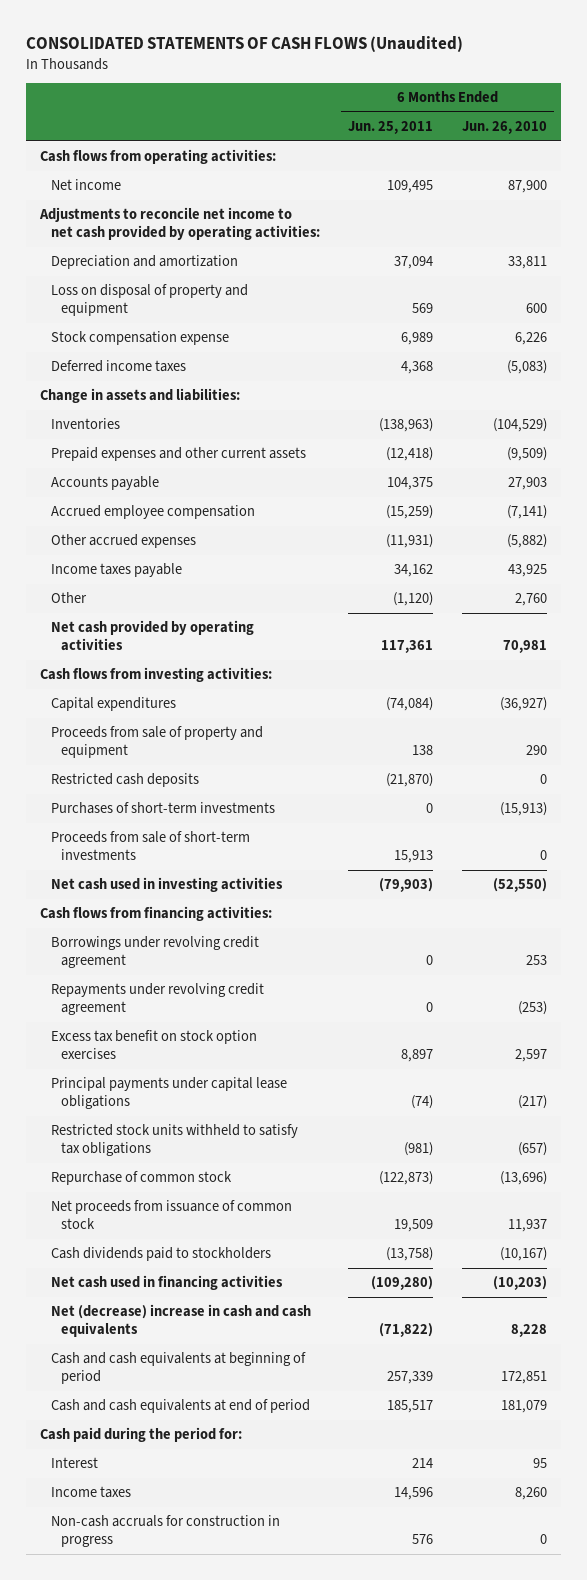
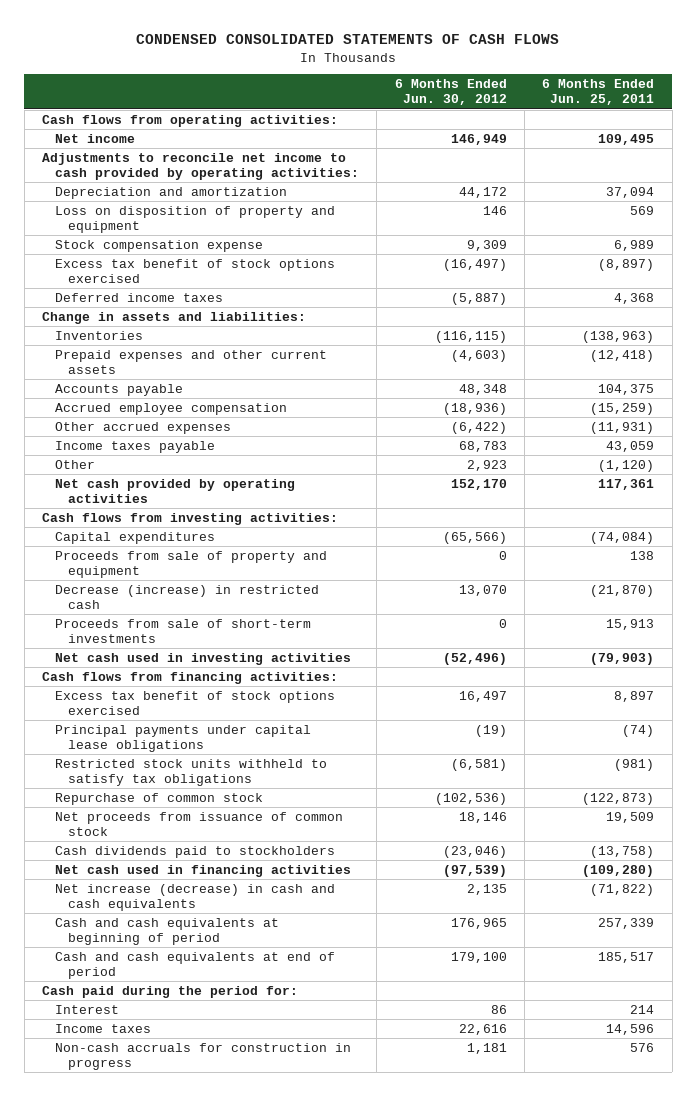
[26,35,464,52] CONSOLIDATED STATEMENTS OF CASH FLOWS (Unaudited) -> [136,34,560,45] CONDENSED CONSOLIDATED STATEMENTS OF CASH FLOWS
[462,121,548,135] Jun. 26, 2010 -> none
none -> [394,79,507,106] 6 Months Ended Jun. 30, 2012
[39,207,320,241] Adjustments to reconcile net income to net cash provided by operating activities: -> [42,152,359,180] Adjustments to reconcile net income to cash provided by operating activities:
[50,284,248,317] Loss on disposal of property and equipment -> [54,205,335,233] Loss on disposition of property and equipment
none -> [54,258,335,283] Excess tax benefit of stock options exercised
[394,564,434,578] 34,162 -> [606,440,655,452] 43,059
[50,802,275,815] Purchases of short-term investments -> none
[50,773,199,788] Restricted cash deposits -> [54,584,319,609] Decrease (increase) in restricted cash
[50,936,259,969] Borrowings under revolving credit agreement -> none
[50,983,264,1016] Repayments under revolving credit agreement -> none
[50,1030,257,1060] Excess tax benefit on stock option exercises -> [54,690,335,715] Excess tax benefit of stock options exercised
[50,1304,311,1338] Net (decrease) increase in cash and cash equivalents -> [54,883,335,911] Net increase (decrease) in cash and cash equivalents

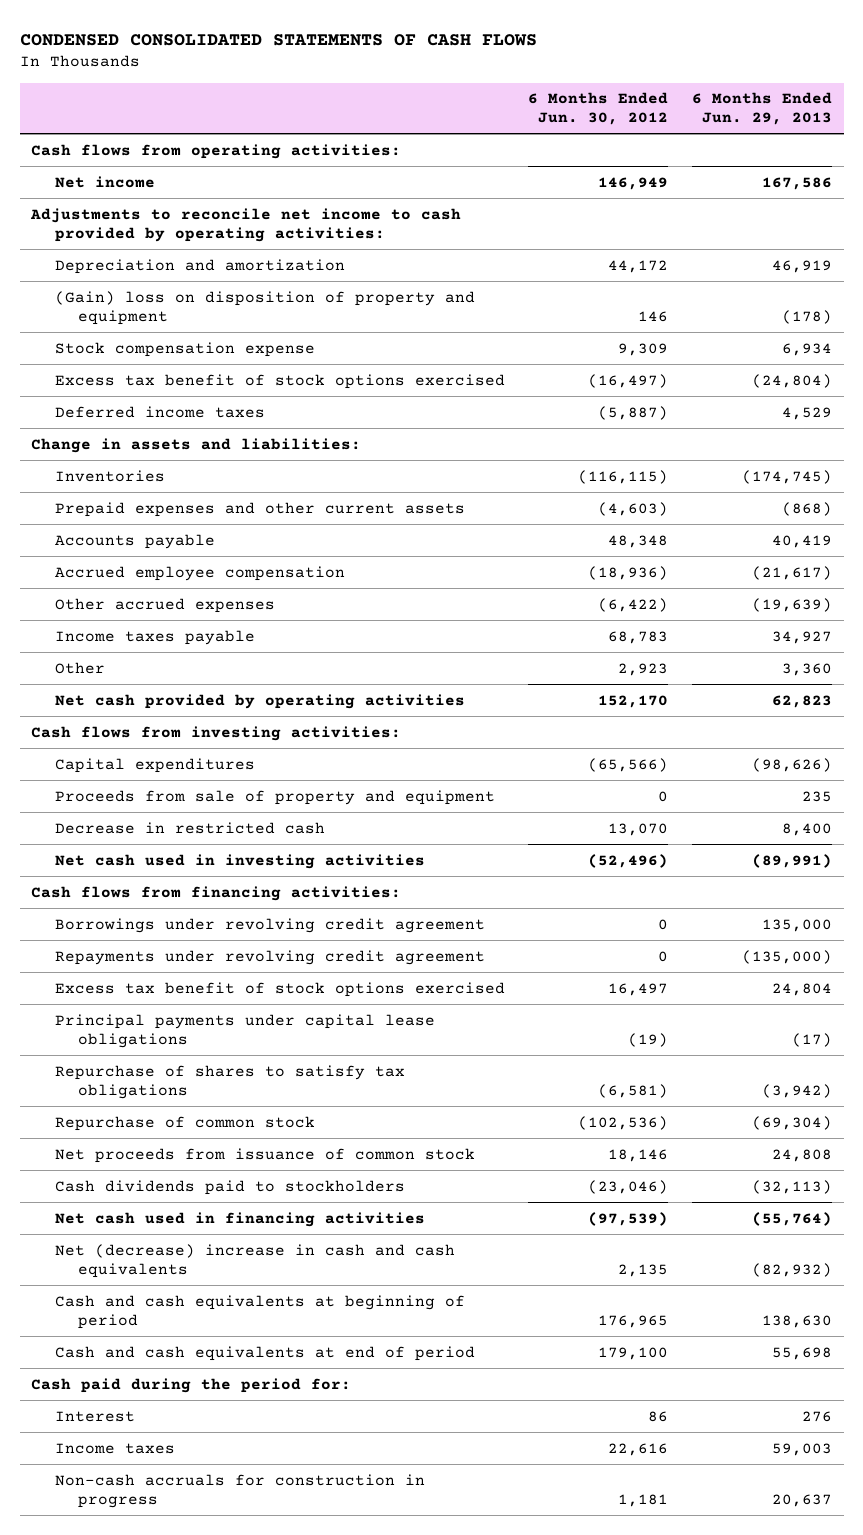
[542,79,655,106] 6 Months Ended Jun. 25, 2011 -> none
none -> [692,92,833,126] 6 Months Ended Jun. 29, 2013
[54,205,335,233] Loss on disposition of property and equipment -> [54,290,475,325] (Gain) loss on disposition of property and equipment
[54,618,311,643] Proceeds from sale of short-term investments -> none
[54,584,319,609] Decrease (increase) in restricted cash -> [54,821,325,834] Decrease in restricted cash
none -> [54,917,485,933] Borrowings under revolving credit agreement
none -> [54,949,485,965] Repayments under revolving credit agreement
[54,758,327,786] Restricted stock units withheld to satisfy tax obligations -> [54,1064,405,1099] Repurchase of shares to satisfy tax obligations
[54,883,335,911] Net increase (decrease) in cash and cash equivalents -> [54,1243,455,1278] Net (decrease) increase in cash and cash equivalents

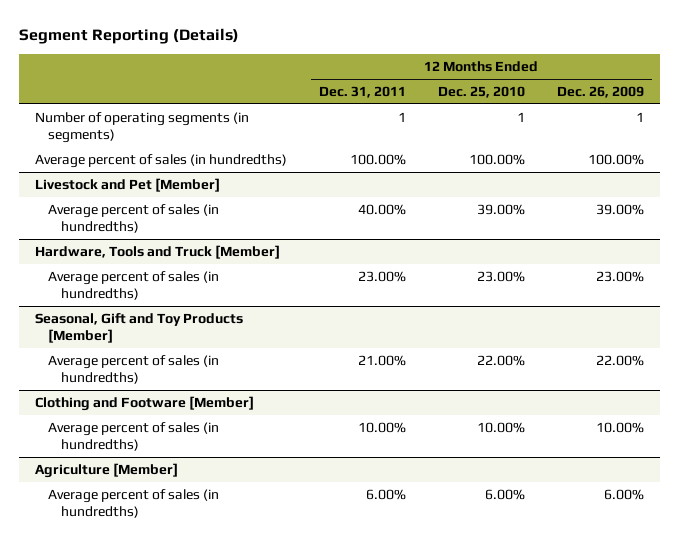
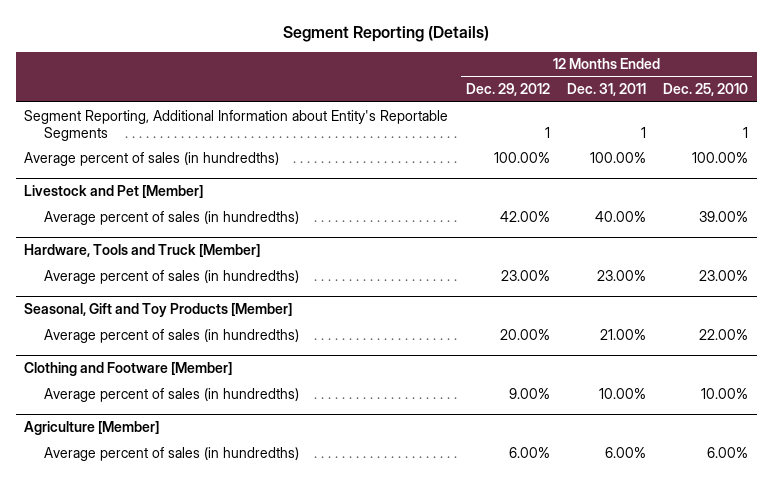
[556,85,644,98] Dec. 26, 2009 -> none
none -> [465,83,550,97] Dec. 29, 2012
[34,111,249,144] Number of operating segments (in segments) -> [24,109,449,141] Segment Reporting, Additional Information about Entity's Reportable Segments

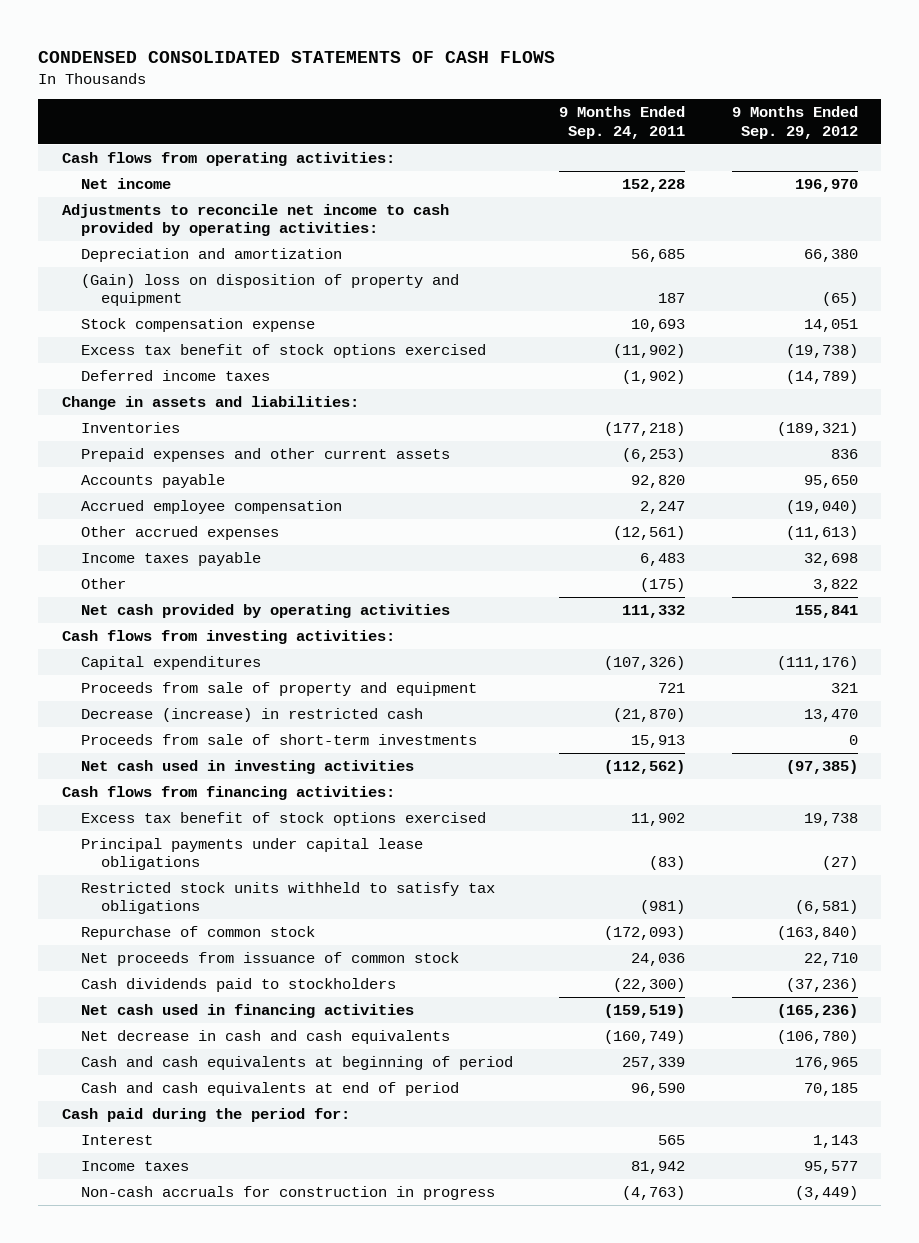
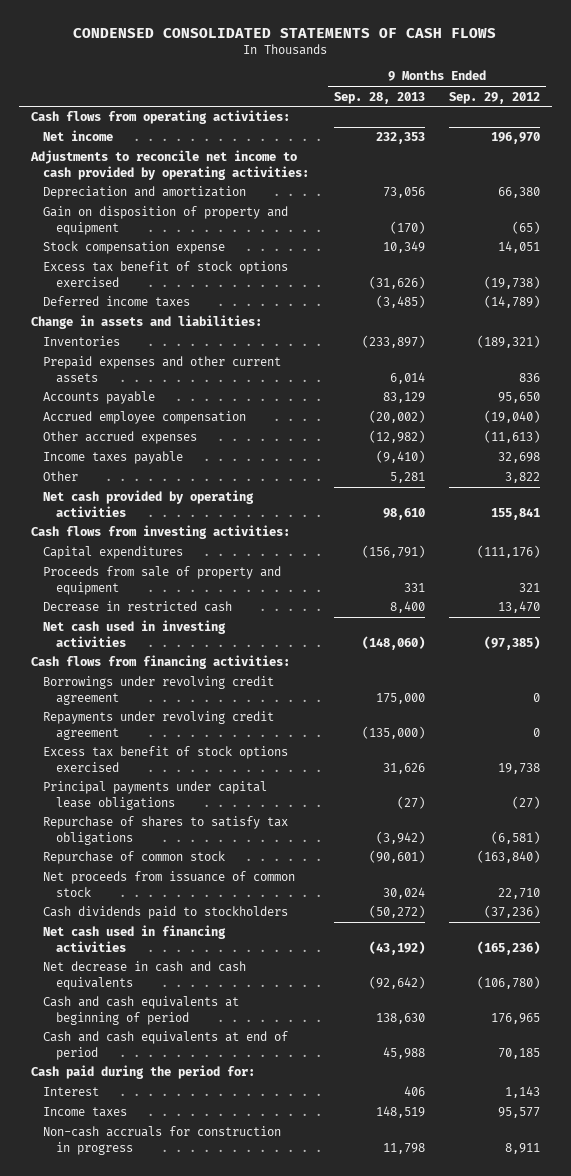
[559,106,686,139] 9 Months Ended Sep. 24, 2011 -> none
none -> [333,91,425,104] Sep. 28, 2013
[81,274,460,307] (Gain) loss on disposition of property and equipment -> [43,206,289,235] Gain on disposition of property and equipment
[81,734,478,746] Proceeds from sale of short-term investments -> none
[81,708,424,723] Decrease (increase) in restricted cash -> [43,601,233,613] Decrease in restricted cash
none -> [43,676,275,705] Borrowings under revolving credit agreement
none -> [43,711,275,740] Repayments under revolving credit agreement
[81,882,496,915] Restricted stock units withheld to satisfy tax obligations -> [43,816,289,845] Repurchase of shares to satisfy tax obligations
[794,1186,858,1201] (3,449) -> [504,1142,540,1154] 8,911

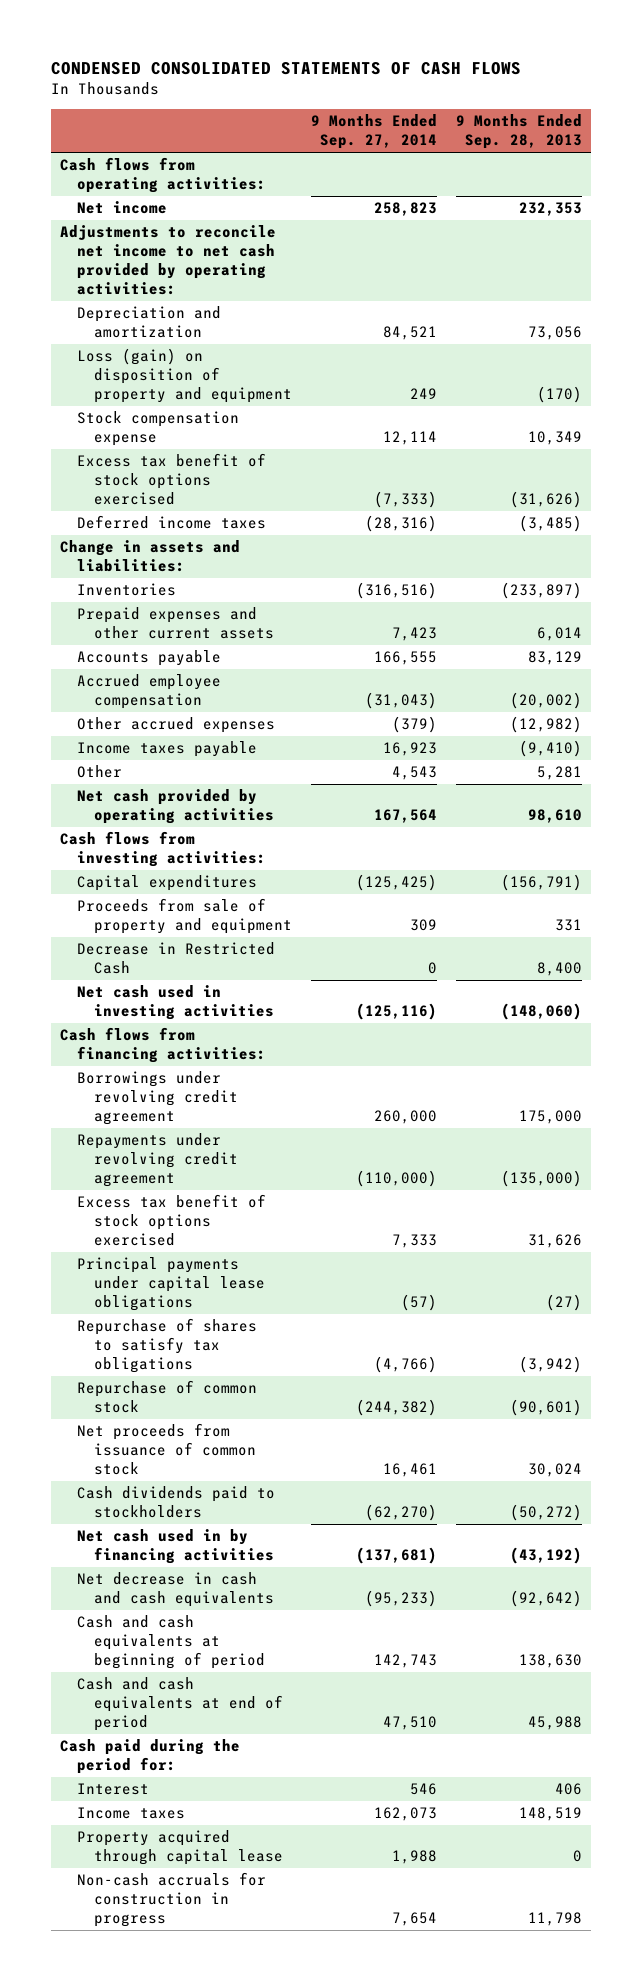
[448,91,540,104] Sep. 29, 2012 -> none
none -> [310,114,437,150] 9 Months Ended Sep. 27, 2014
[29,150,310,180] Adjustments to reconcile net income to cash provided by operating activities: -> [60,225,277,296] Adjustments to reconcile net income to net cash provided by operating activities:
[43,206,289,235] Gain on disposition of property and equipment -> [77,348,293,404] Loss (gain) on disposition of property and equipment
[43,601,233,613] Decrease in restricted cash -> [77,942,276,975] Decrease in Restricted Cash
[43,925,227,952] Net cash used in financing activities -> [77,1529,275,1565] Net cash used in by financing activities
none -> [77,1830,284,1866] Property acquired through capital lease

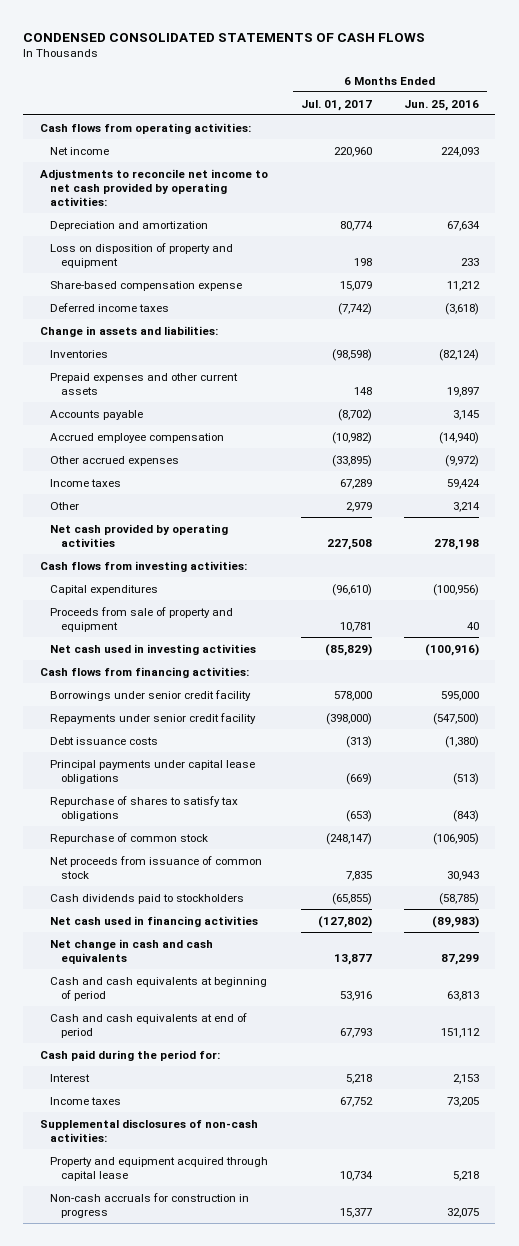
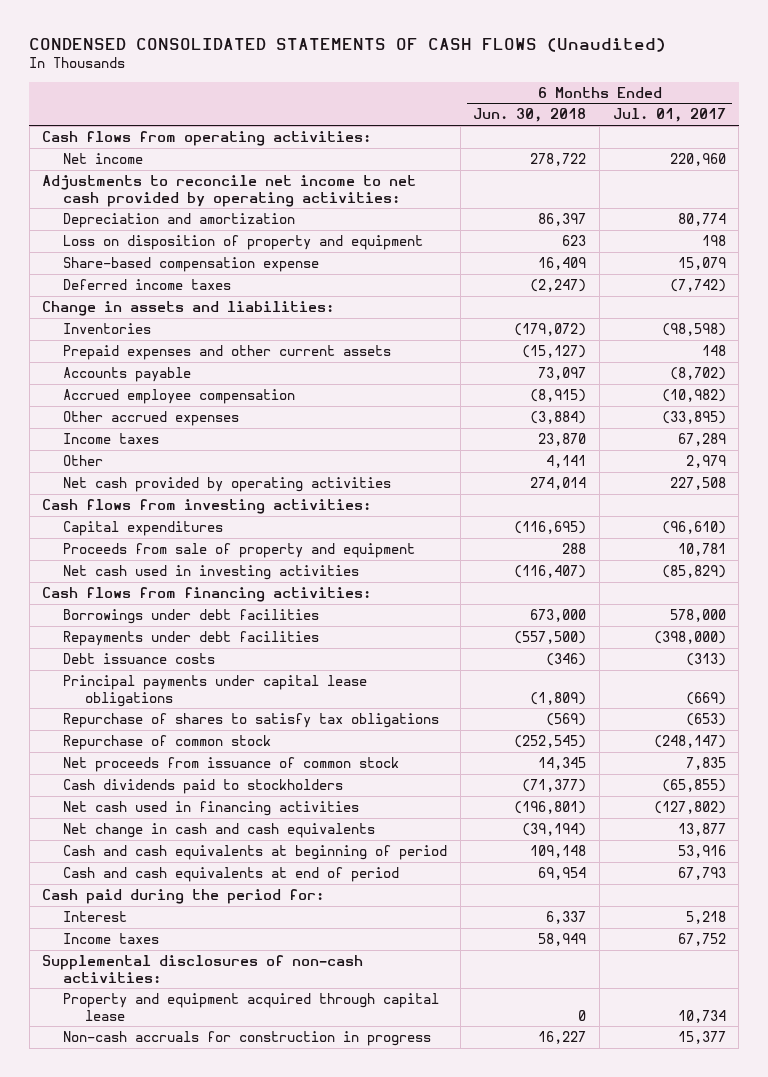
[23,32,426,42] CONDENSED CONSOLIDATED STATEMENTS OF CASH FLOWS -> [29,37,667,52] CONDENSED CONSOLIDATED STATEMENTS OF CASH FLOWS (Unaudited)
[404,99,480,111] Jun. 25, 2016 -> none
none -> [473,108,587,123] Jun. 30, 2018
[50,689,252,701] Borrowings under senior credit facility -> [63,609,320,625] Borrowings under debt facilities
[50,712,257,724] Repayments under senior credit facility -> [63,631,320,647] Repayments under debt facilities

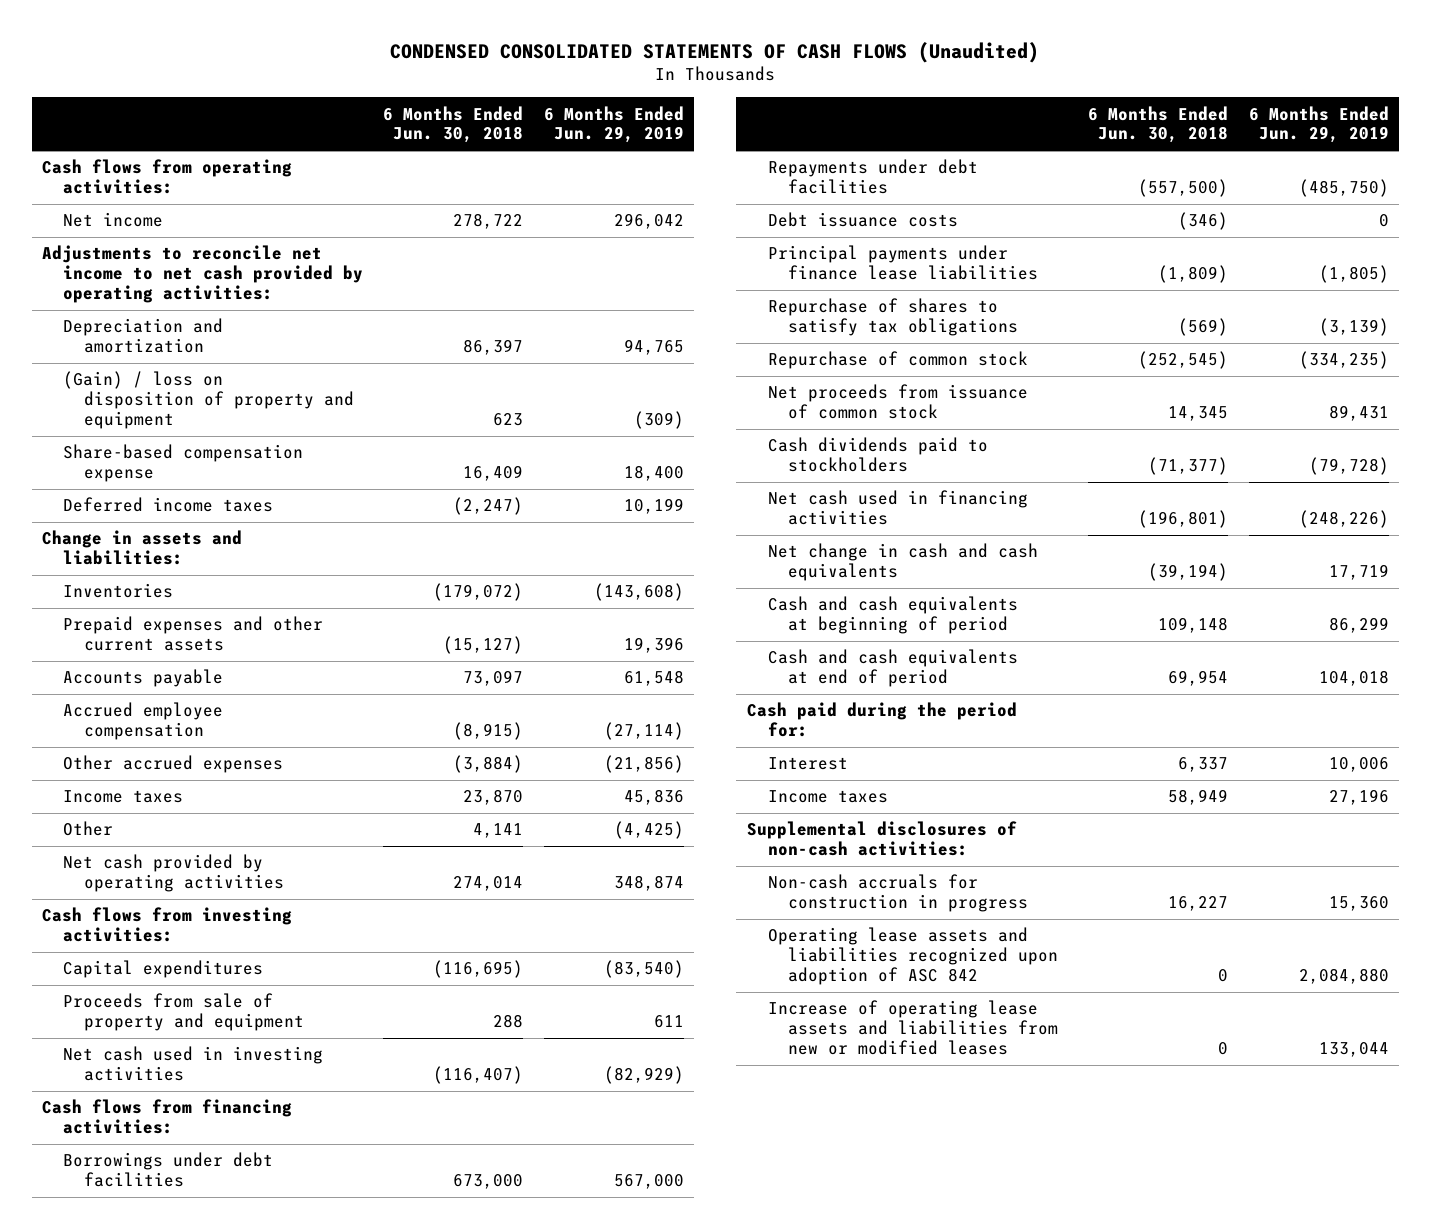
[612,108,726,123] Jul. 01, 2017 -> none
none -> [544,105,685,144] 6 Months Ended Jun. 29, 2019
[63,235,424,251] Loss on disposition of property and equipment -> [62,371,354,430] (Gain) / loss on disposition of property and equipment
[63,675,368,707] Principal payments under capital lease obligations -> [767,245,1039,281] Principal payments under finance lease liabilities
[63,993,440,1021] Property and equipment acquired through capital lease -> none
none -> [767,927,1059,986] Operating lease assets and liabilities recognized upon adoption of ASC 842
none -> [767,1000,1059,1056] Increase of operating lease assets and liabilities from new or modified leases

